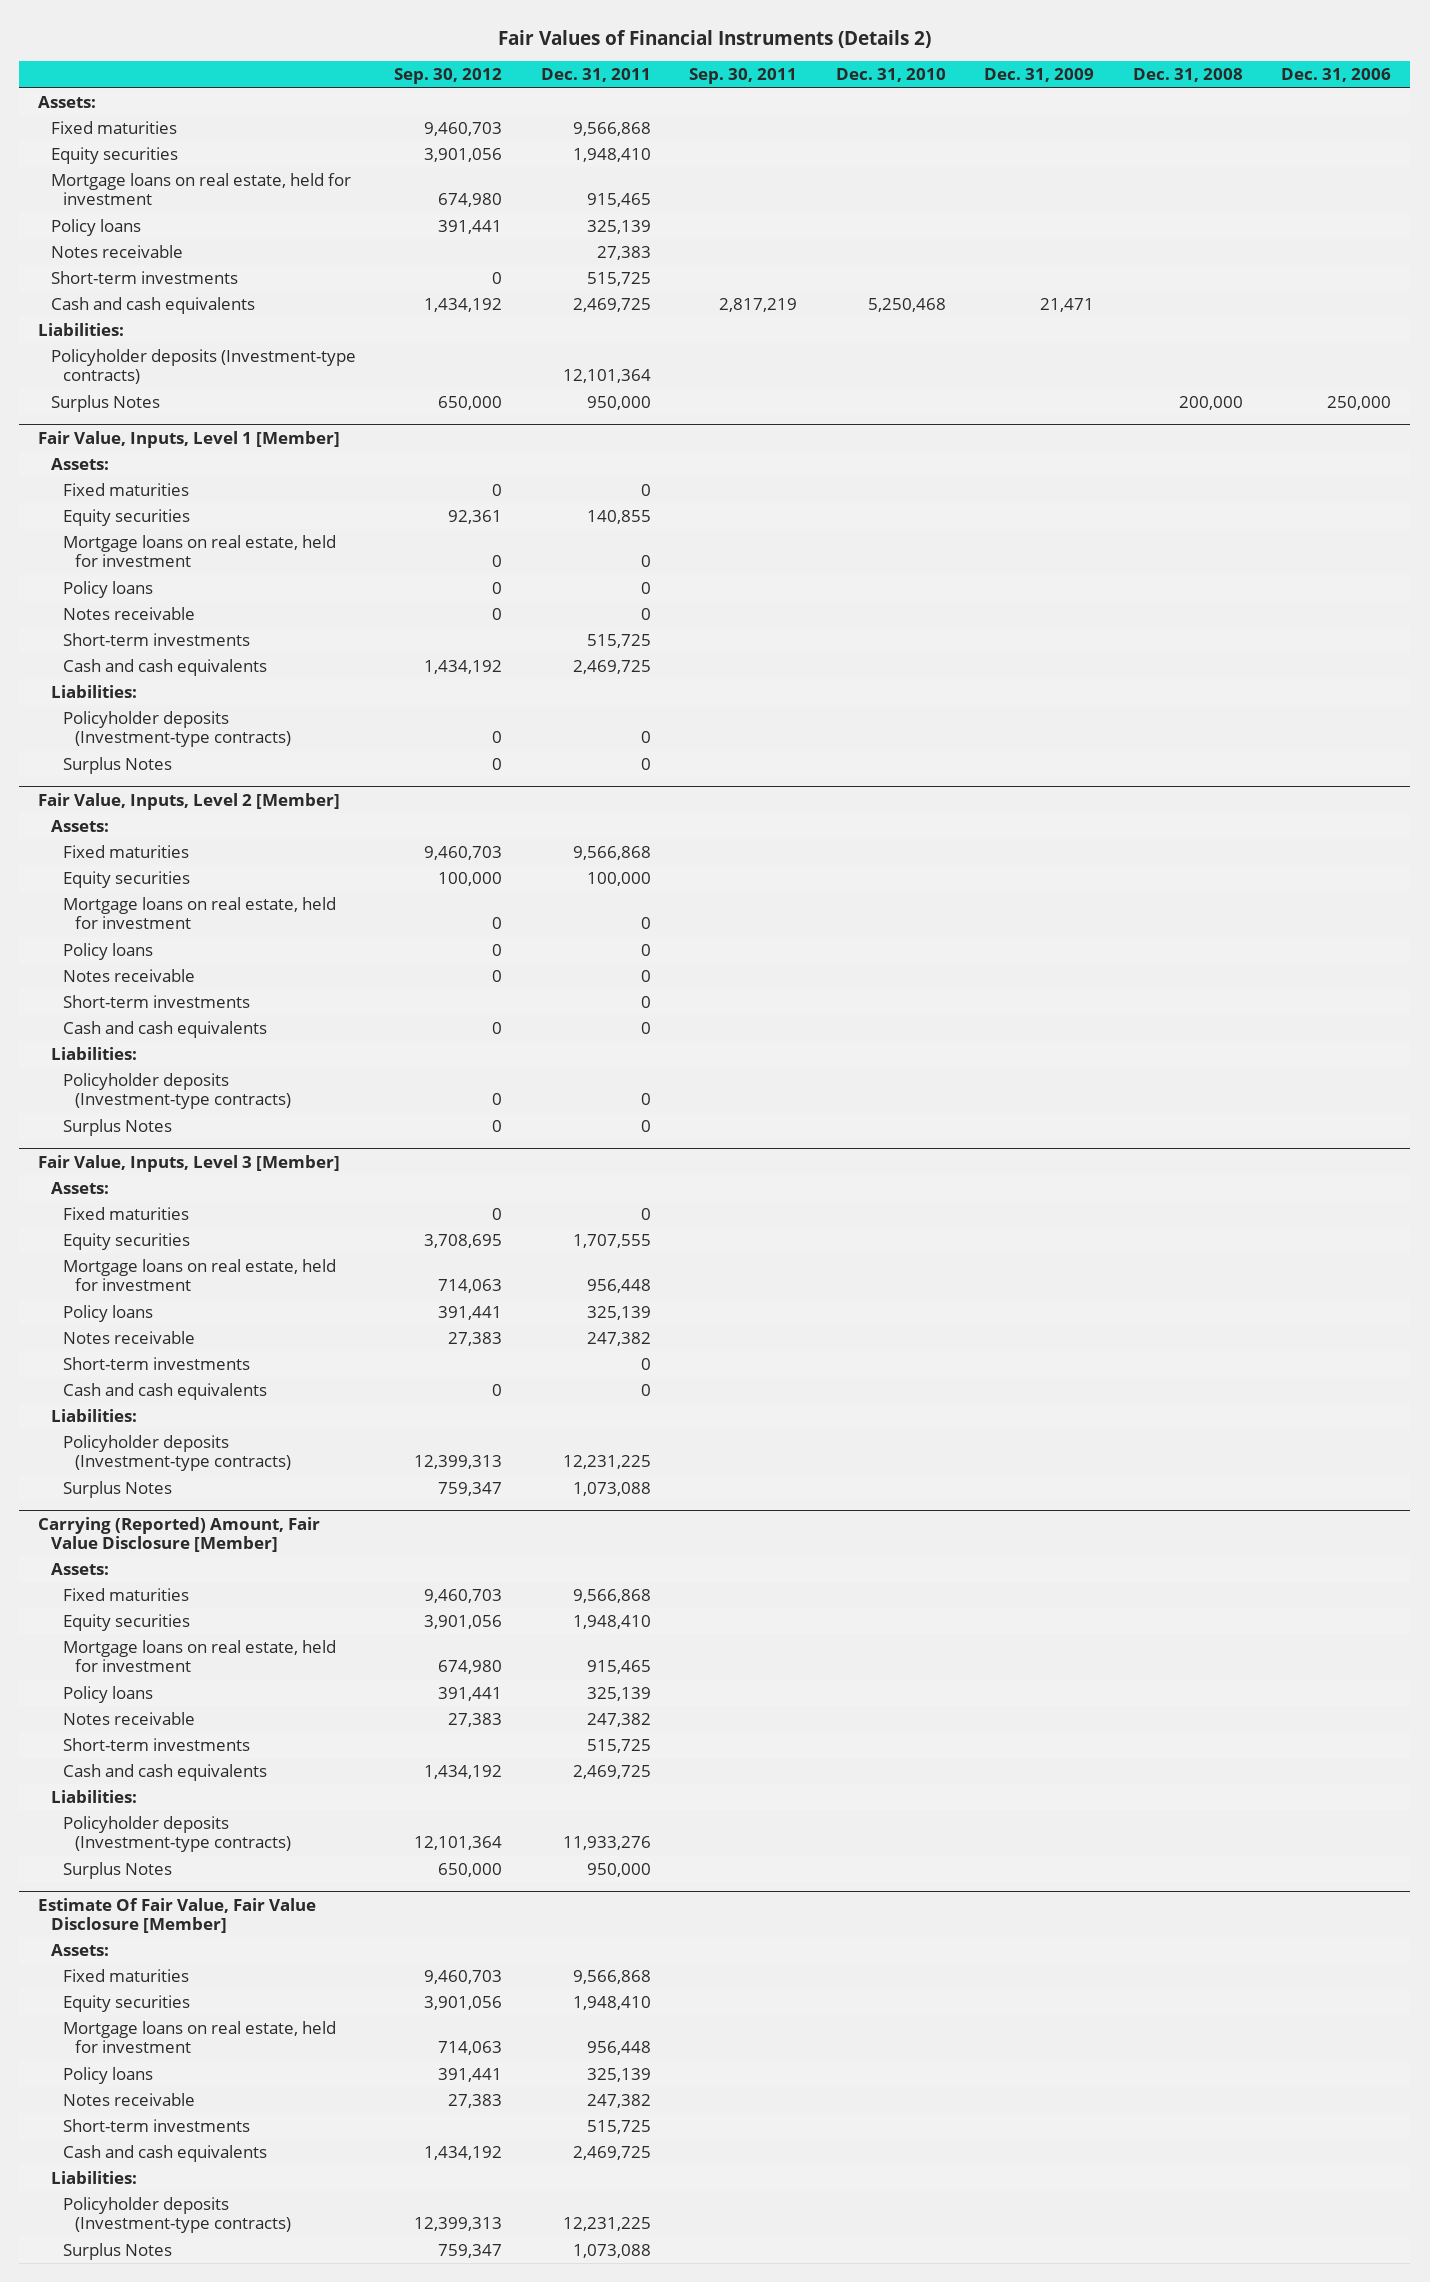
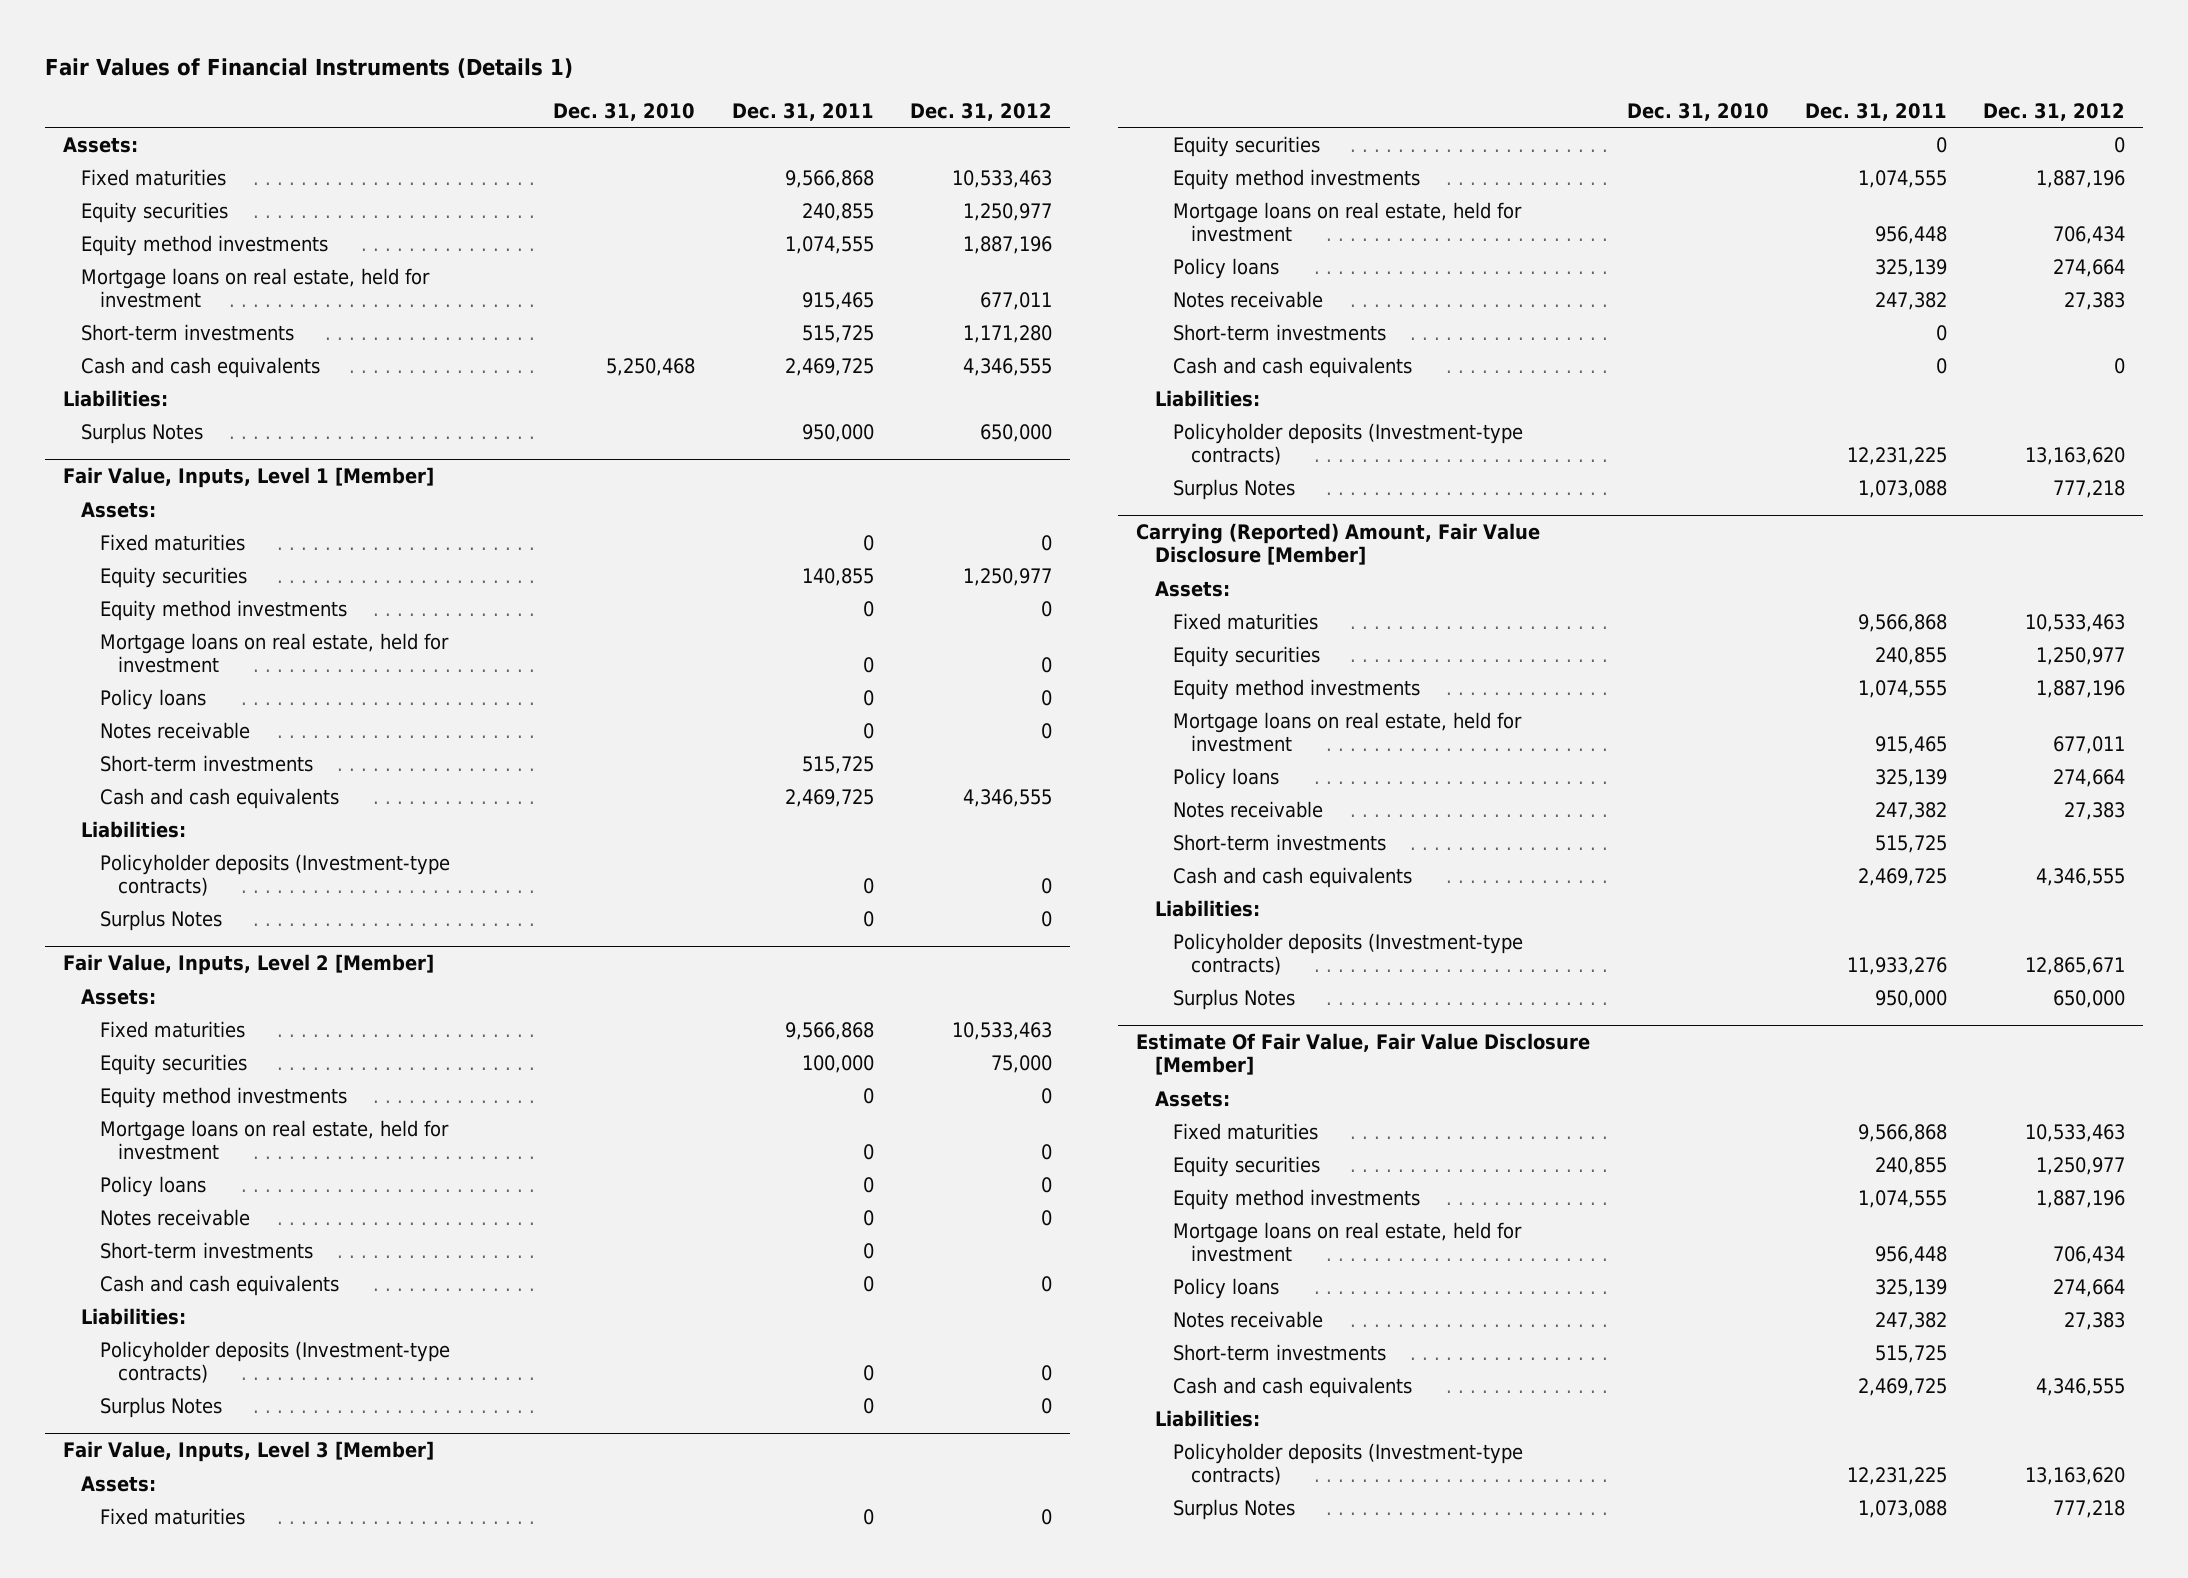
[497,29,931,48] Fair Values of Financial Instruments (Details 2) -> [45,58,574,79] Fair Values of Financial Instruments (Details 1)
[394,68,503,85] Sep. 30, 2012 -> none
[689,68,798,85] Sep. 30, 2011 -> none
[984,68,1095,83] Dec. 31, 2009 -> none
[1132,68,1243,83] Dec. 31, 2008 -> none
[1281,68,1392,83] Dec. 31, 2006 -> none
none -> [909,102,1052,121] Dec. 31, 2012
[572,148,651,163] 1,948,410 -> [801,202,874,221] 240,855
none -> [81,234,329,256] Equity method investments
[50,219,141,237] Policy loans -> none
[50,245,183,259] Notes receivable -> none
[50,349,356,385] Policyholder deposits (Investment-type contracts) -> none
none -> [99,599,347,621] Equity method investments
none -> [99,1086,347,1108] Equity method investments
[572,1234,651,1249] 1,707,555 -> [1935,136,1947,153] 0
none -> [1172,168,1420,190] Equity method investments
[572,1615,651,1630] 1,948,410 -> [1874,646,1947,665] 240,855
none -> [1172,678,1420,700] Equity method investments
[572,1996,651,2011] 1,948,410 -> [1874,1156,1947,1175] 240,855
none -> [1172,1188,1420,1210] Equity method investments

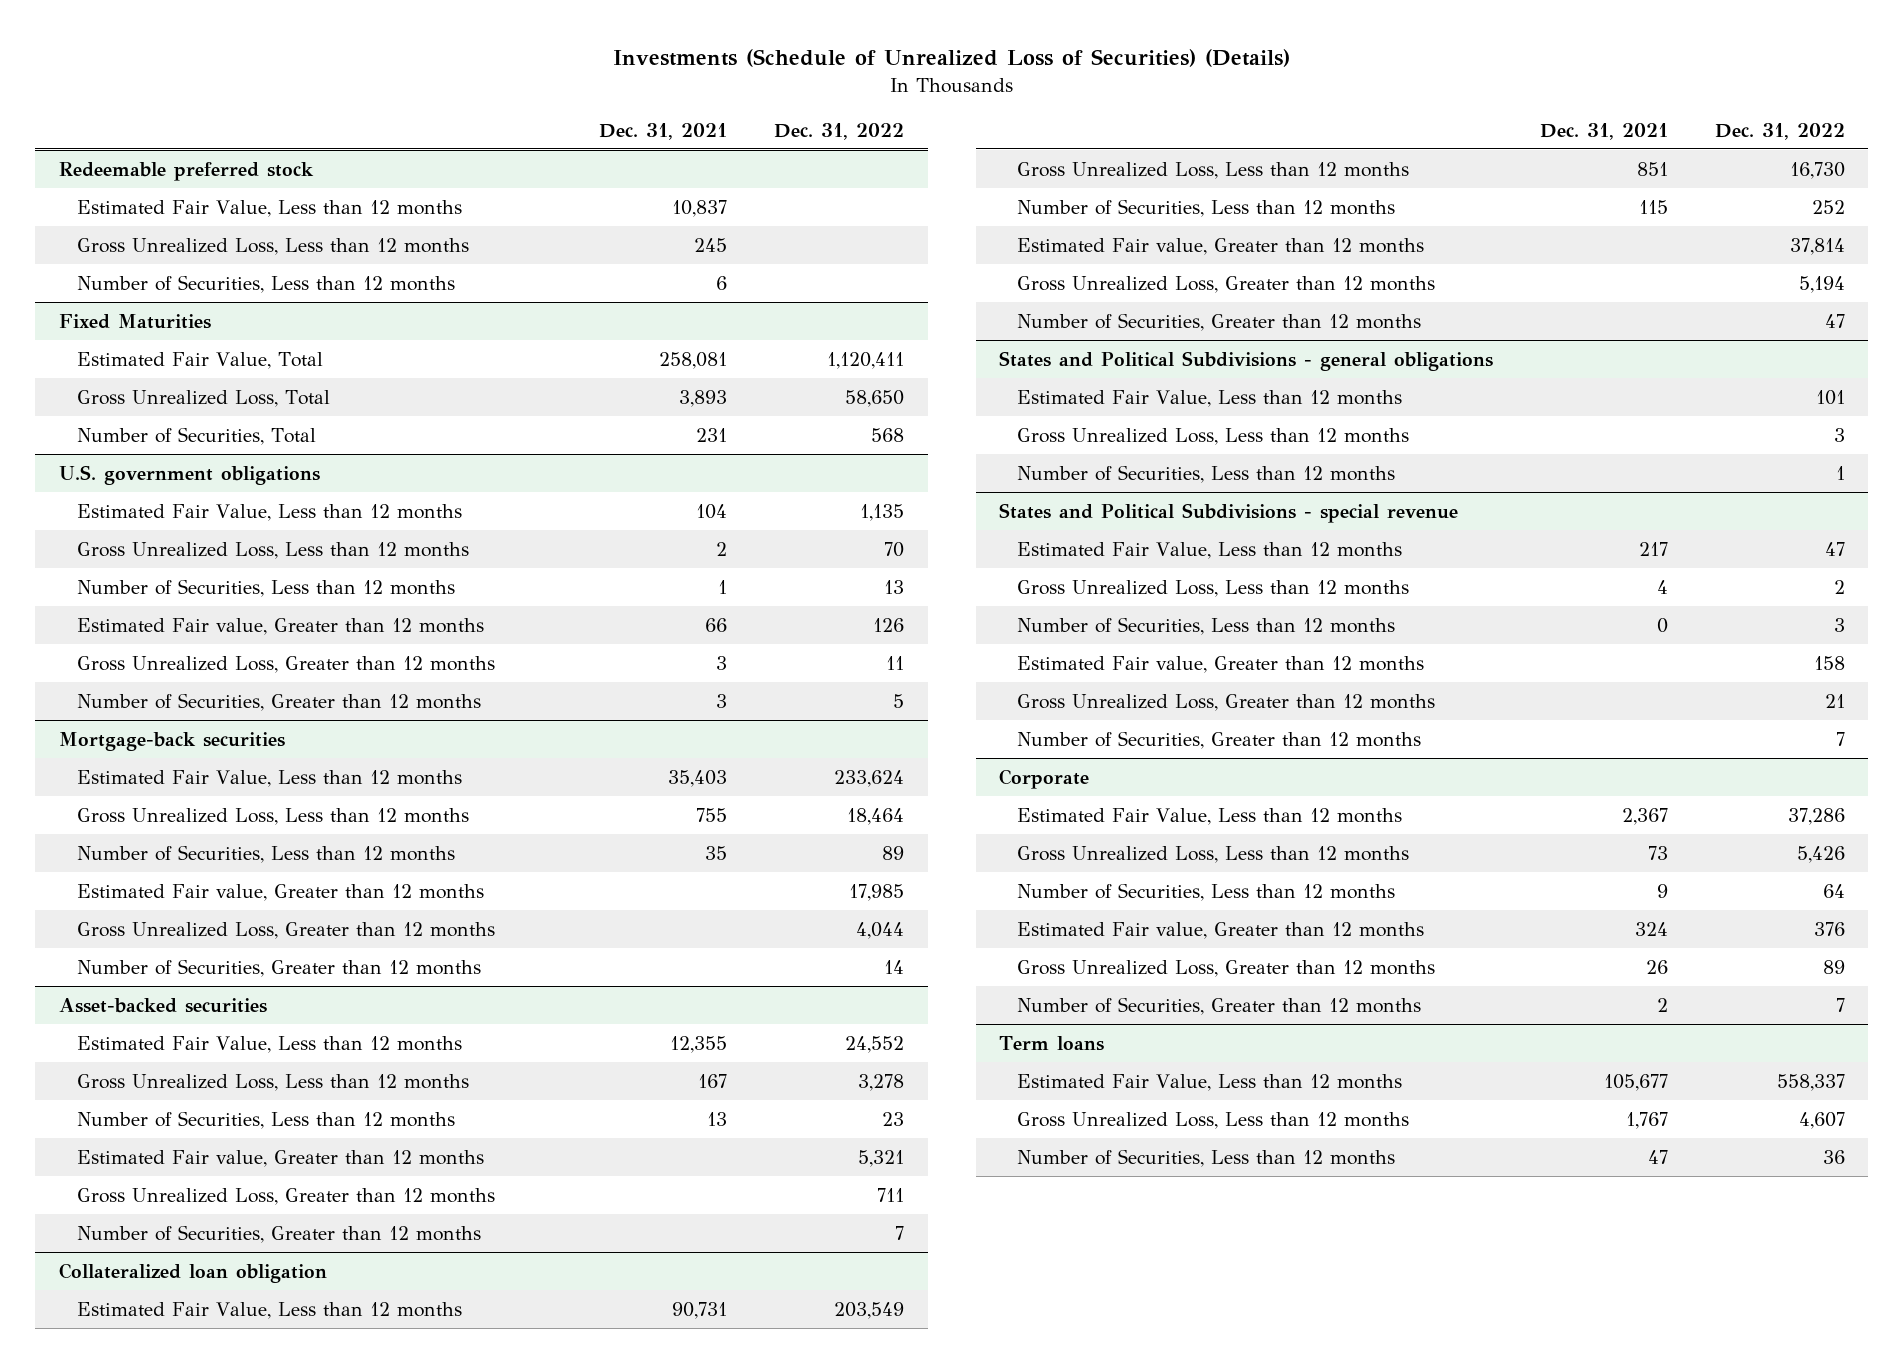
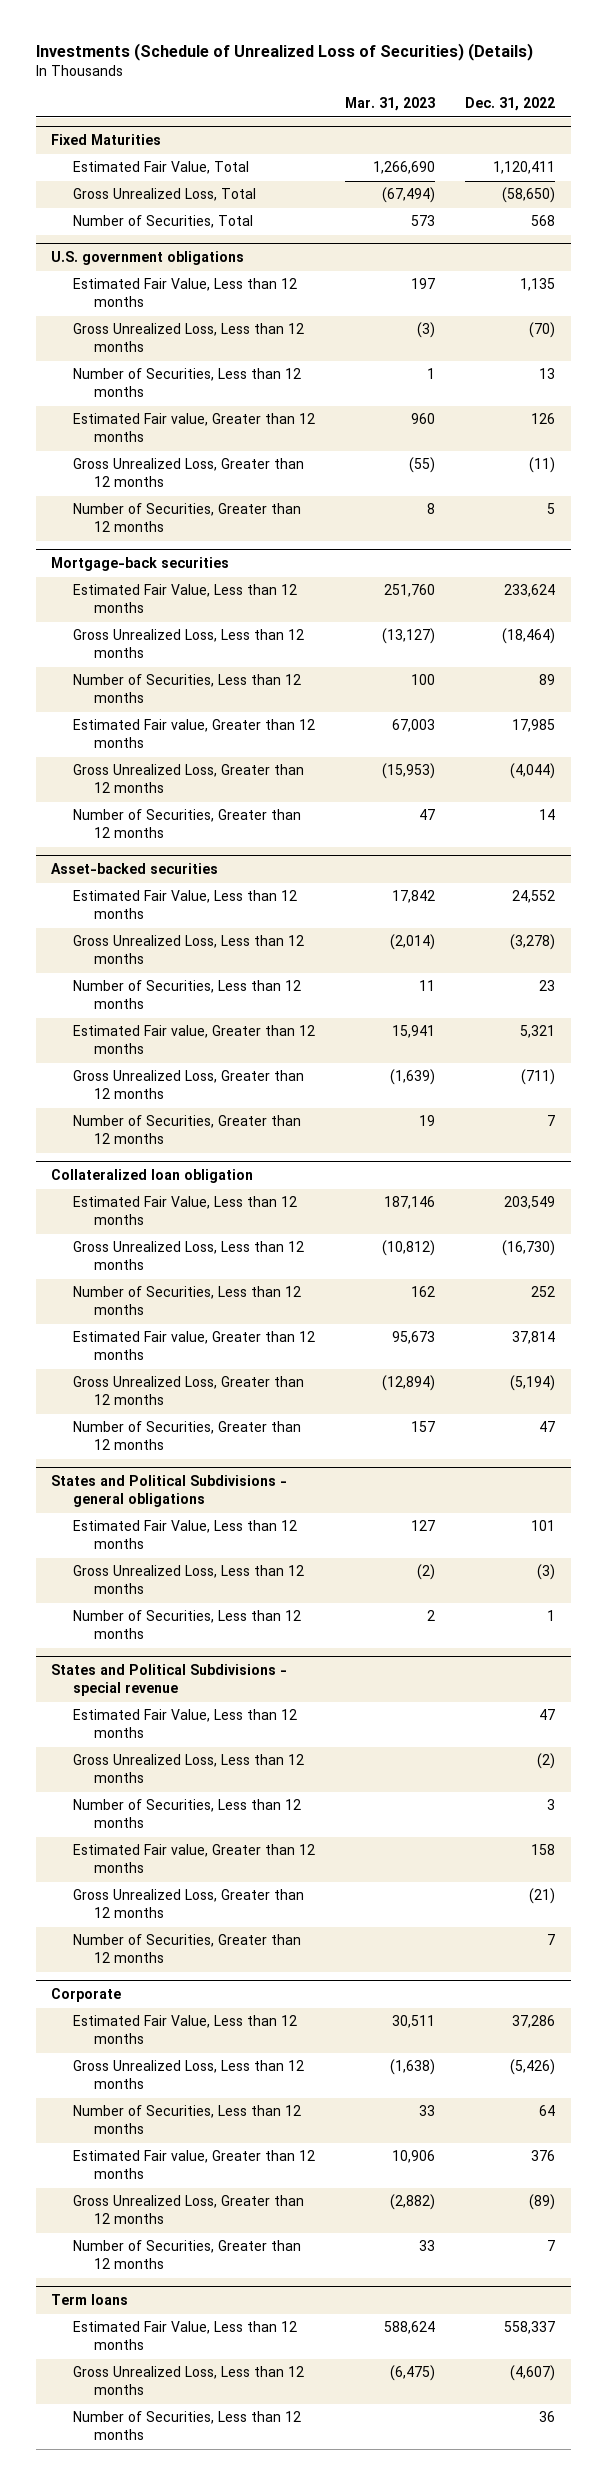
[599,122,728,140] Dec. 31, 2021 -> none
none -> [344,97,435,112] Mar. 31, 2023
[58,161,314,181] Redeemable preferred stock -> none
[76,199,462,217] Estimated Fair Value, Less than 12 months -> none
[76,237,469,255] Gross Unrealized Loss, Less than 12 months -> none
[76,274,455,293] Number of Securities, Less than 12 months -> none
[845,389,905,407] 58,650 -> [502,187,556,204] (58,650)
[884,541,905,557] 70 -> [529,322,556,339] (70)
[886,655,905,670] 11 -> [529,457,556,474] (11)
[847,807,905,825] 18,464 -> [502,628,556,645] (18,464)
[856,921,905,939] 4,044 -> [510,763,556,780] (4,044)
[858,1073,905,1091] 3,278 -> [510,934,556,951] (3,278)
[877,1187,905,1202] 711 -> [521,1069,556,1086] (711)
[1789,161,1845,179] 16,730 -> [502,1240,556,1257] (16,730)
[1798,275,1845,293] 5,194 -> [510,1375,556,1392] (5,194)
[1833,427,1845,442] 3 -> [537,1564,556,1581] (3)
[1833,579,1845,594] 2 -> [537,1753,556,1770] (2)
[1824,693,1845,708] 21 -> [529,1888,556,1905] (21)
[1796,845,1845,863] 5,426 -> [510,2059,556,2076] (5,426)
[1822,959,1845,974] 89 -> [529,2194,556,2211] (89)
[1798,1111,1845,1129] 4,607 -> [510,2365,556,2382] (4,607)

